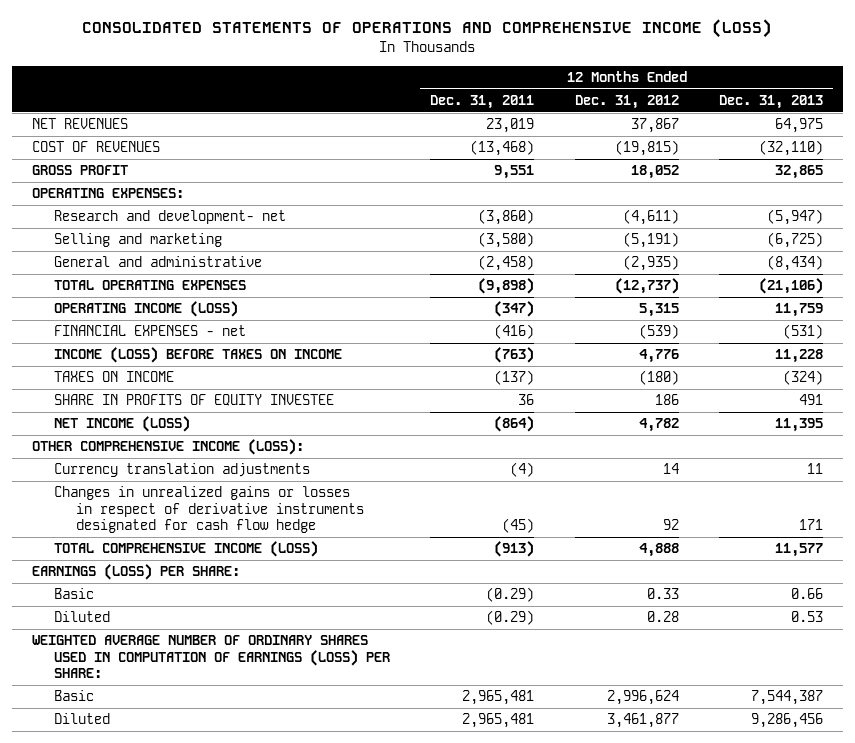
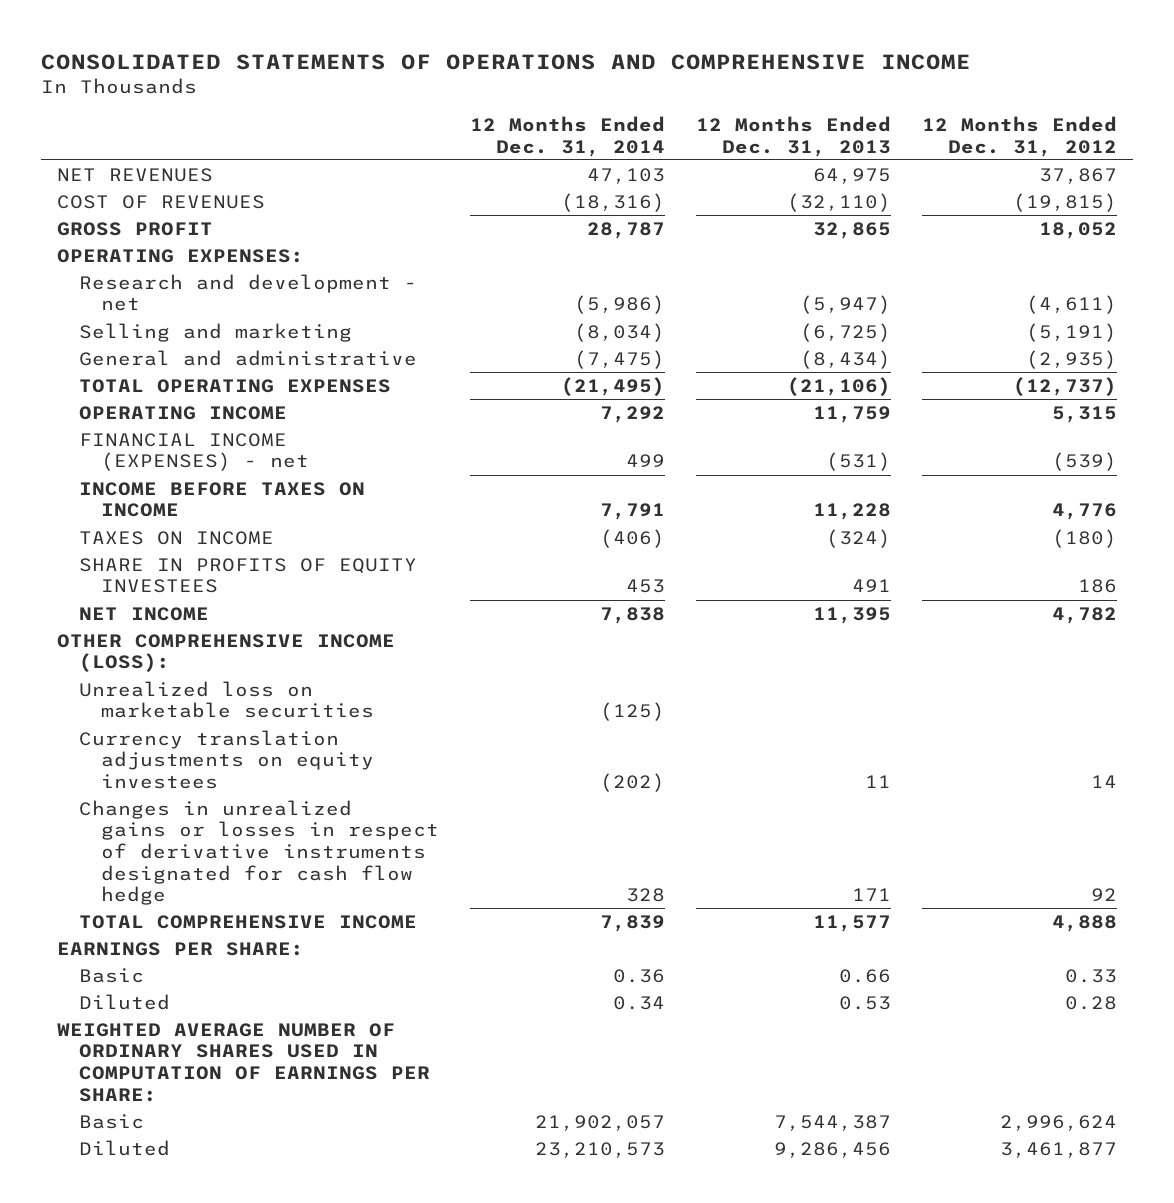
[82,19,773,39] CONSOLIDATED STATEMENTS OF OPERATIONS AND COMPREHENSIVE INCOME (LOSS) -> [41,54,972,71] CONSOLIDATED STATEMENTS OF OPERATIONS AND COMPREHENSIVE INCOME
[430,95,535,110] Dec. 31, 2011 -> none
none -> [469,116,665,157] 12 Months Ended Dec. 31, 2014
[53,210,286,225] Research and development- net -> [78,273,417,312] Research and development - net
[53,301,238,318] OPERATING INCOME (LOSS) -> [78,405,287,420] OPERATING INCOME
[53,325,246,337] FINANCIAL EXPENSES - net -> [78,432,309,472] FINANCIAL INCOME (EXPENSES) - net
[53,347,342,364] INCOME (LOSS) BEFORE TAXES ON INCOME -> [78,481,365,518] INCOME BEFORE TAXES ON INCOME
[53,394,334,407] SHARE IN PROFITS OF EQUITY INVESTEE -> [78,557,417,594] SHARE IN PROFITS OF EQUITY INVESTEES
[53,416,190,433] NET INCOME (LOSS) -> [78,606,209,621] NET INCOME
none -> [78,680,374,719] Unrealized loss on marketable securities
[53,463,310,478] Currency translation adjustments -> [78,729,374,789] Currency translation adjustments on equity investees
[53,541,318,558] TOTAL COMPREHENSIVE INCOME (LOSS) -> [78,914,417,929] TOTAL COMPREHENSIVE INCOME
[32,564,241,581] EARNINGS (LOSS) PER SHARE: -> [56,941,304,956] EARNINGS PER SHARE:
[32,635,390,679] WEIGHTED AVERAGE NUMBER OF ORDINARY SHARES USED IN COMPUTATION OF EARNINGS (LOSS) PER SHARE: -> [56,1022,430,1102] WEIGHTED AVERAGE NUMBER OF ORDINARY SHARES USED IN COMPUTATION OF EARNINGS PER SHARE:

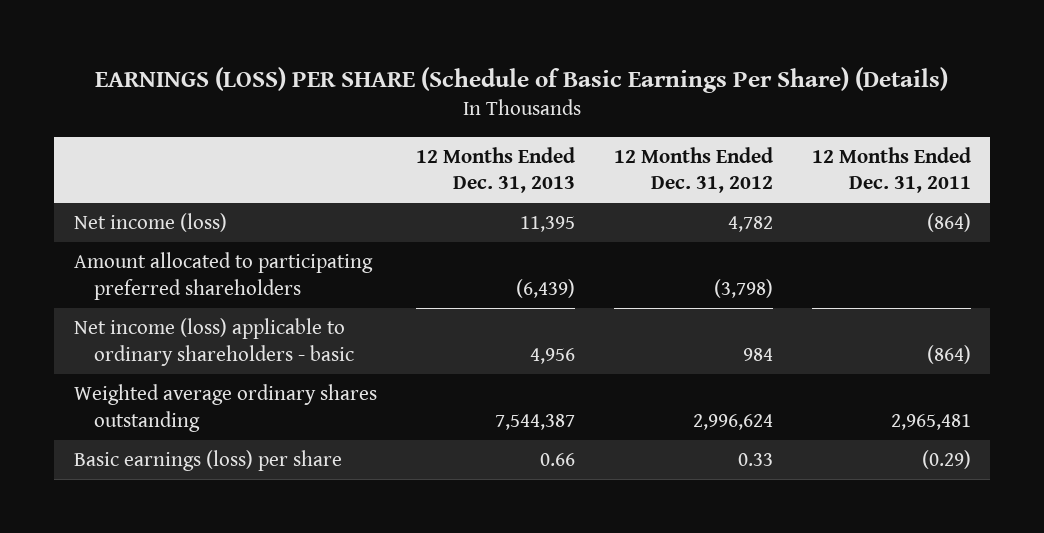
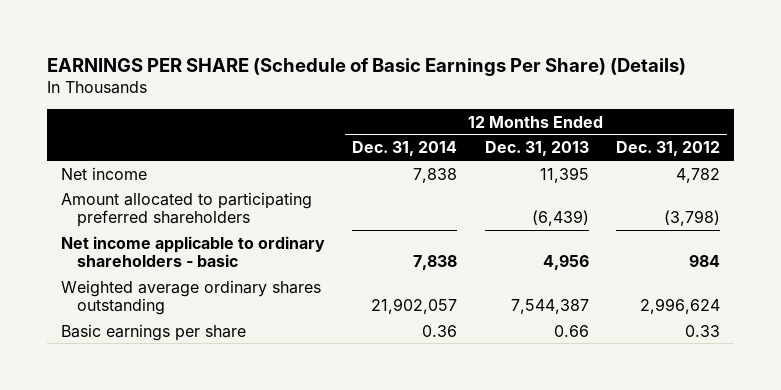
[95,66,949,93] EARNINGS (LOSS) PER SHARE (Schedule of Basic Earnings Per Share) (Details) -> [47,57,687,76] EARNINGS PER SHARE (Schedule of Basic Earnings Per Share) (Details)
[811,146,971,194] 12 Months Ended Dec. 31, 2011 -> none
none -> [352,141,458,157] Dec. 31, 2014
[73,213,227,233] Net income (loss) -> [60,166,147,180] Net income
[73,318,355,366] Net income (loss) applicable to ordinary shareholders - basic -> [60,235,325,268] Net income applicable to ordinary shareholders - basic
[73,450,342,472] Basic earnings (loss) per share -> [60,323,246,341] Basic earnings per share

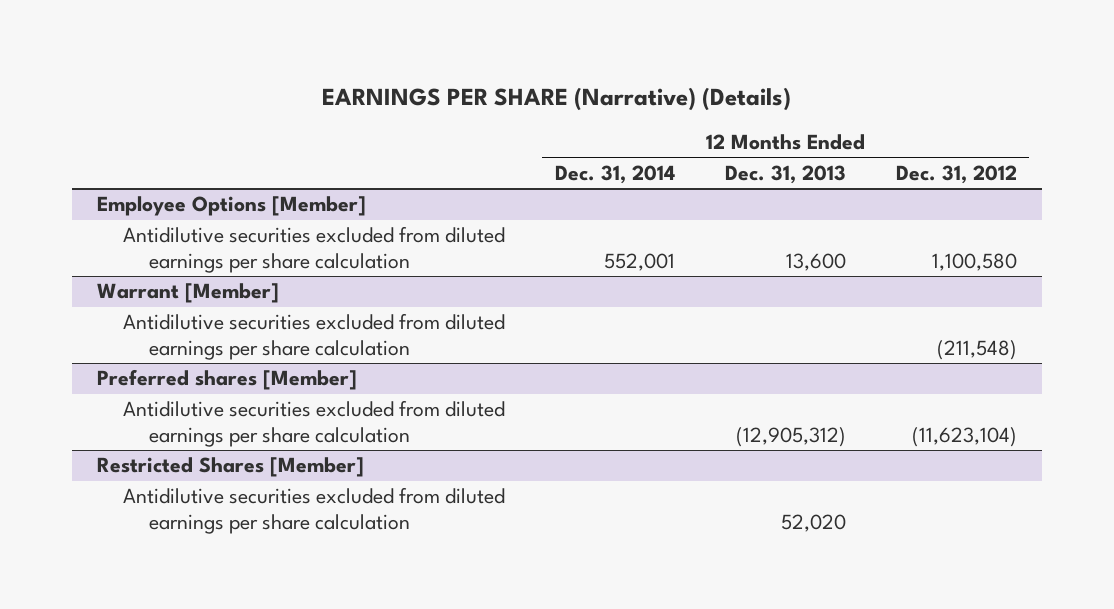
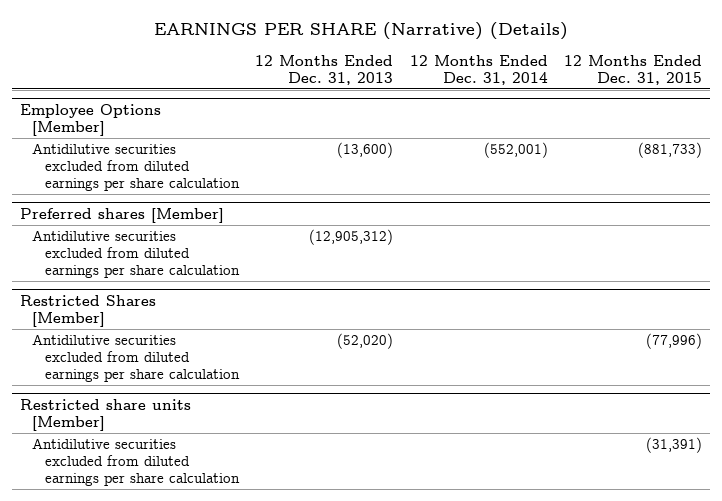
[895,164,1017,184] Dec. 31, 2012 -> none
none -> [563,54,702,85] 12 Months Ended Dec. 31, 2015
[97,283,280,304] Warrant [Member] -> none
[122,313,505,360] Antidilutive securities excluded from diluted earnings per share calculation -> none
[603,252,675,271] 552,001 -> [483,142,548,159] (552,001)
[785,252,846,271] 13,600 -> [337,142,394,159] (13,600)
[780,513,846,532] 52,020 -> [337,333,394,350] (52,020)
none -> [20,398,192,431] Restricted share units [Member]
none -> [32,438,240,487] Antidilutive securities excluded from diluted earnings per share calculation

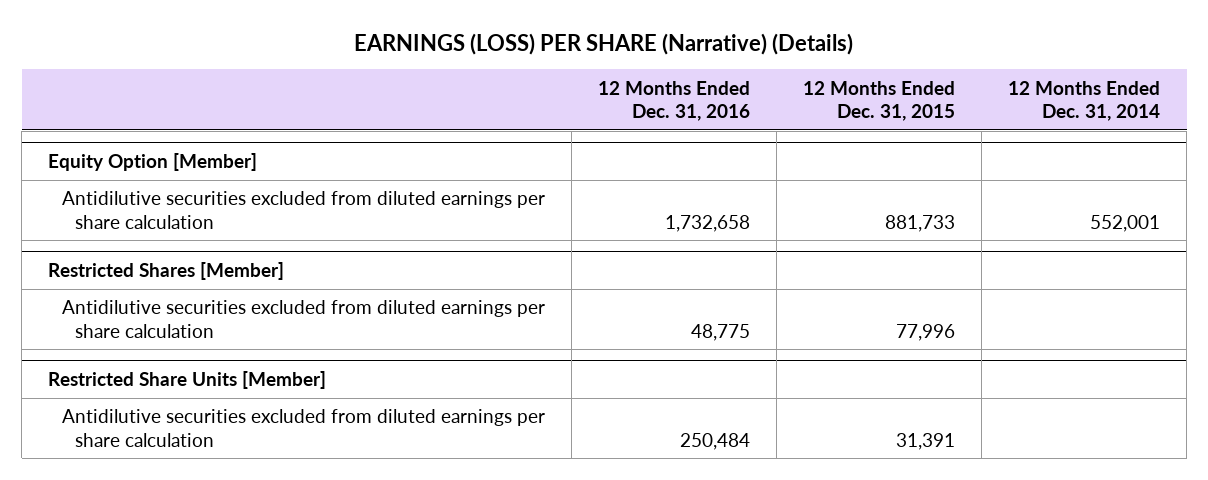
[154,21,569,40] EARNINGS PER SHARE (Narrative) (Details) -> [354,32,854,55] EARNINGS (LOSS) PER SHARE (Narrative) (Details)
[255,54,394,85] 12 Months Ended Dec. 31, 2013 -> none
none -> [597,80,750,121] 12 Months Ended Dec. 31, 2016
[20,207,225,223] Preferred shares [Member] -> none
[32,230,240,279] Antidilutive securities excluded from diluted earnings per share calculation -> none
[20,103,162,136] Employee Options [Member] -> [48,152,258,171] Equity Option [Member]
[483,142,548,159] (552,001) -> [1090,214,1161,232] 552,001
[637,142,702,159] (881,733) -> [885,214,956,232] 881,733
[645,333,702,350] (77,996) -> [896,323,956,341] 77,996
[20,398,192,431] Restricted share units [Member] -> [48,370,327,389] Restricted Share Units [Member]
[645,437,702,454] (31,391) -> [896,432,956,450] 31,391

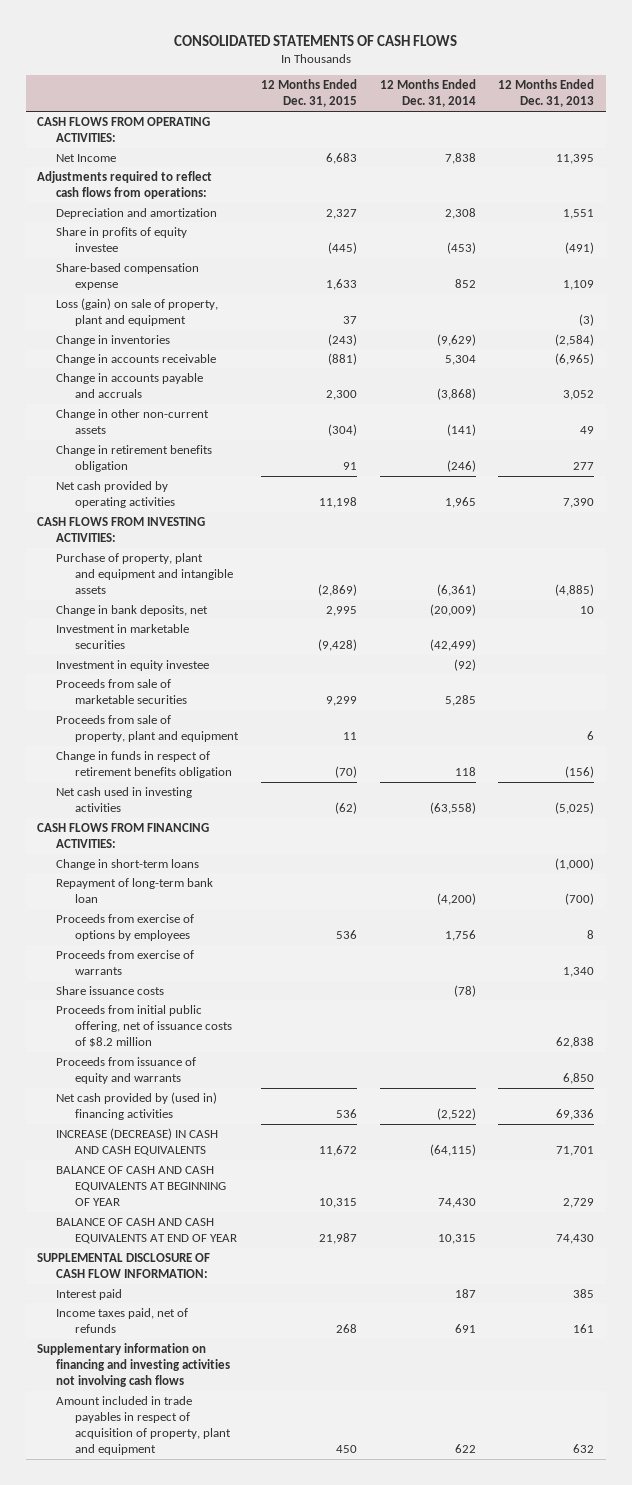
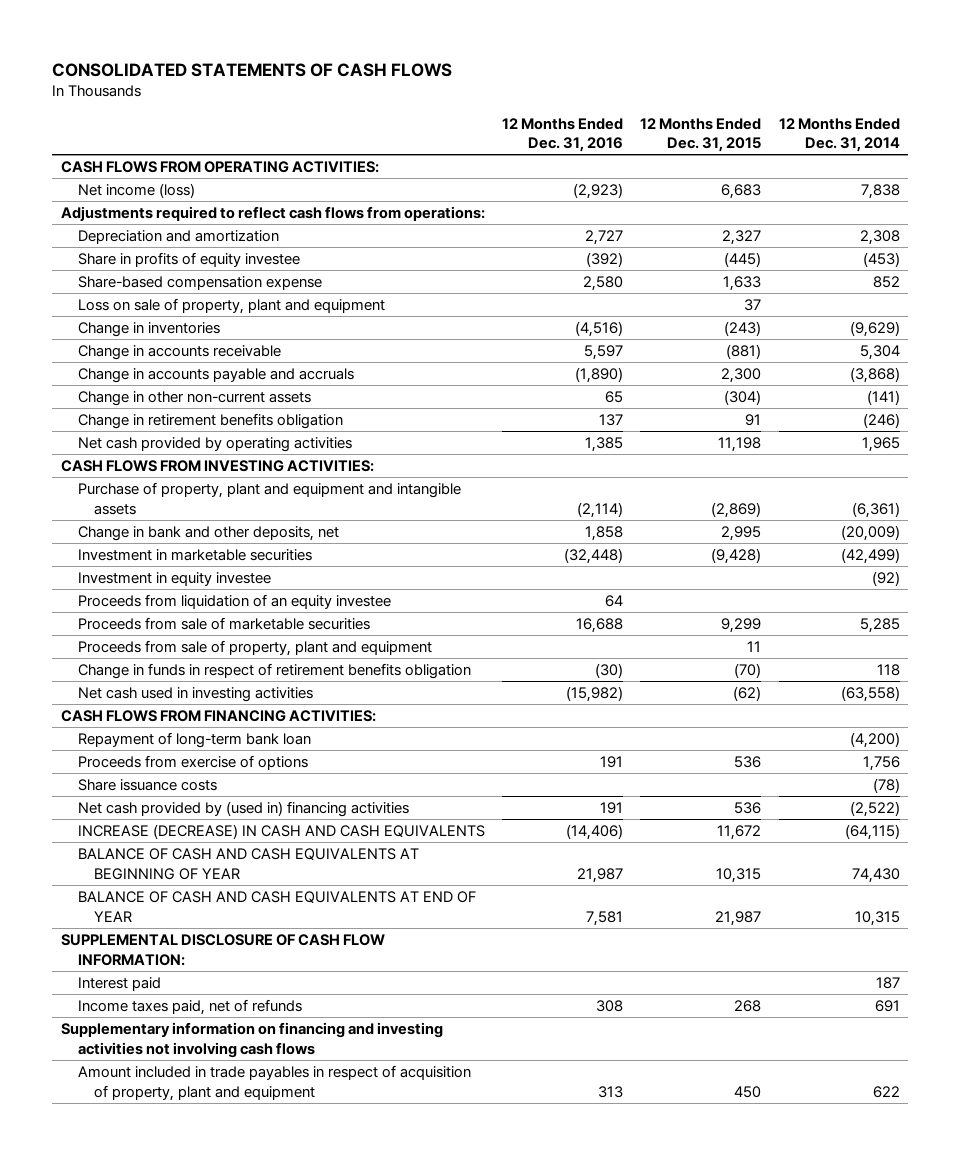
[498,79,595,108] 12 Months Ended Dec. 31, 2013 -> none
none -> [502,117,624,153] 12 Months Ended Dec. 31, 2016
[56,153,117,162] Net Income -> [77,183,195,199] Net income (loss)
[56,297,219,327] Loss (gain) on sale of property, plant and equipment -> [77,298,385,315] Loss on sale of property, plant and equipment
[56,604,209,616] Change in bank deposits, net -> [77,526,339,542] Change in bank and other deposits, net
none -> [77,594,391,610] Proceeds from liquidation of an equity investee
[56,858,200,870] Change in short-term loans -> none
[56,949,195,976] Proceeds from exercise of warrants -> none
[56,913,195,942] Proceeds from exercise of options by employees -> [77,755,308,771] Proceeds from exercise of options
[56,1004,233,1048] Proceeds from initial public offering, net of issuance costs of $8.2 million -> none
[56,1056,197,1085] Proceeds from issuance of equity and warrants -> none

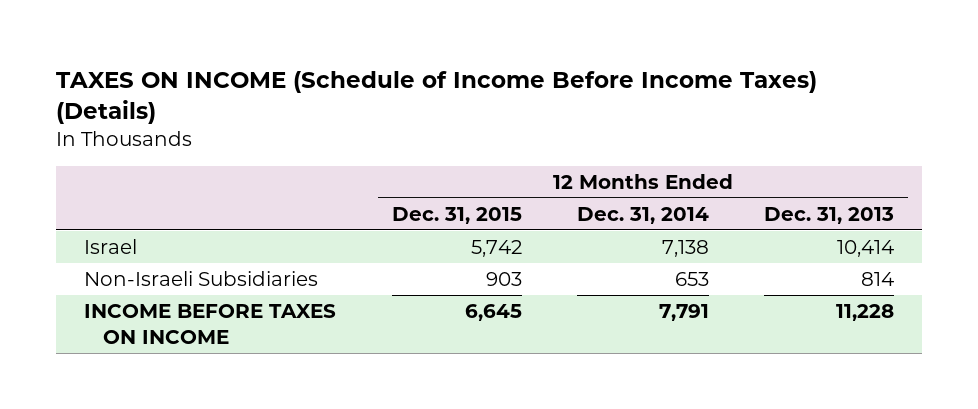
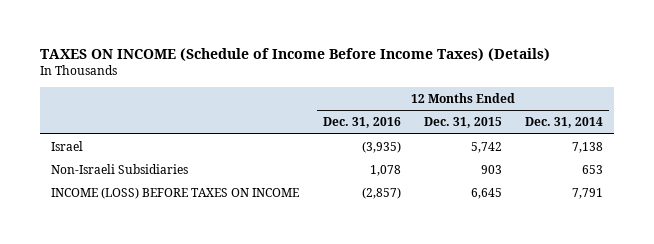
[764,206,895,224] Dec. 31, 2013 -> none
none -> [322,117,401,129] Dec. 31, 2016
[84,303,337,345] INCOME BEFORE TAXES ON INCOME -> [51,187,300,200] INCOME (LOSS) BEFORE TAXES ON INCOME

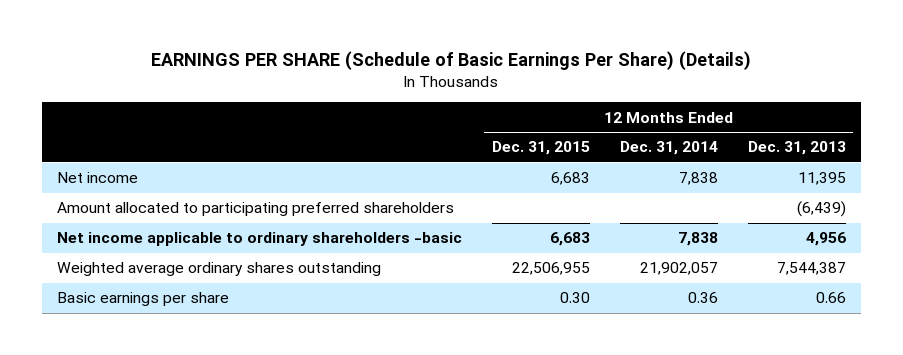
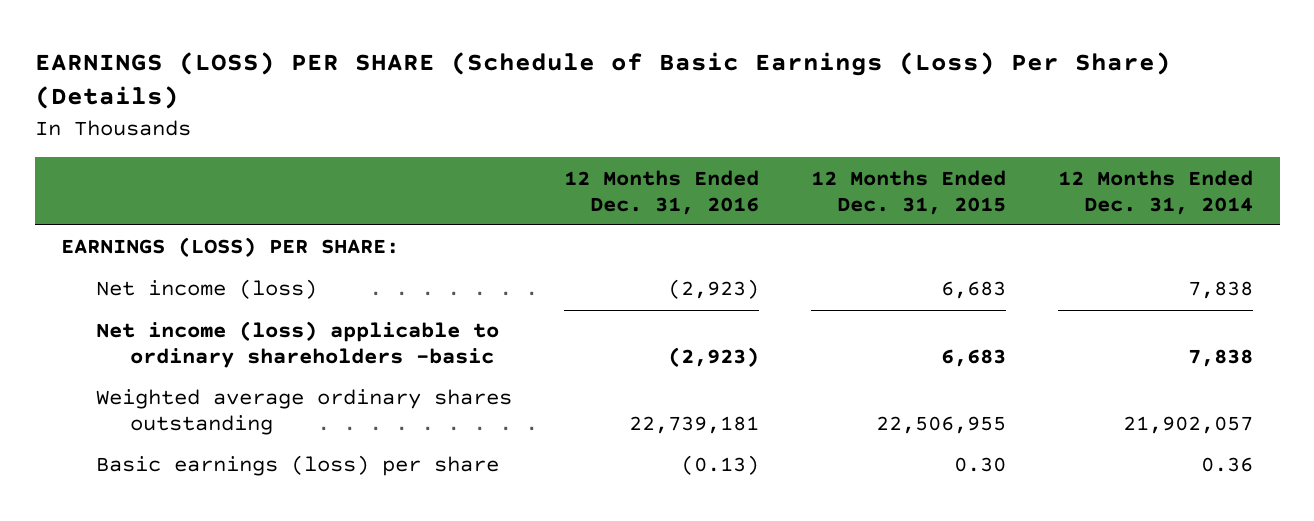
[151,50,752,70] EARNINGS PER SHARE (Schedule of Basic Earnings Per Share) (Details) -> [34,51,1171,110] EARNINGS (LOSS) PER SHARE (Schedule of Basic Earnings (Loss) Per Share) (Details)
[747,141,846,156] Dec. 31, 2013 -> none
none -> [563,169,759,215] 12 Months Ended Dec. 31, 2016
[56,202,454,217] Amount allocated to participating preferred shareholders -> none
none -> [60,237,399,258] EARNINGS (LOSS) PER SHARE:
[56,172,138,184] Net income -> [95,279,317,300] Net income (loss)
[56,232,462,247] Net income applicable to ordinary shareholders -basic -> [95,321,499,369] Net income (loss) applicable to ordinary shareholders -basic
[56,292,229,307] Basic earnings per share -> [95,455,499,477] Basic earnings (loss) per share

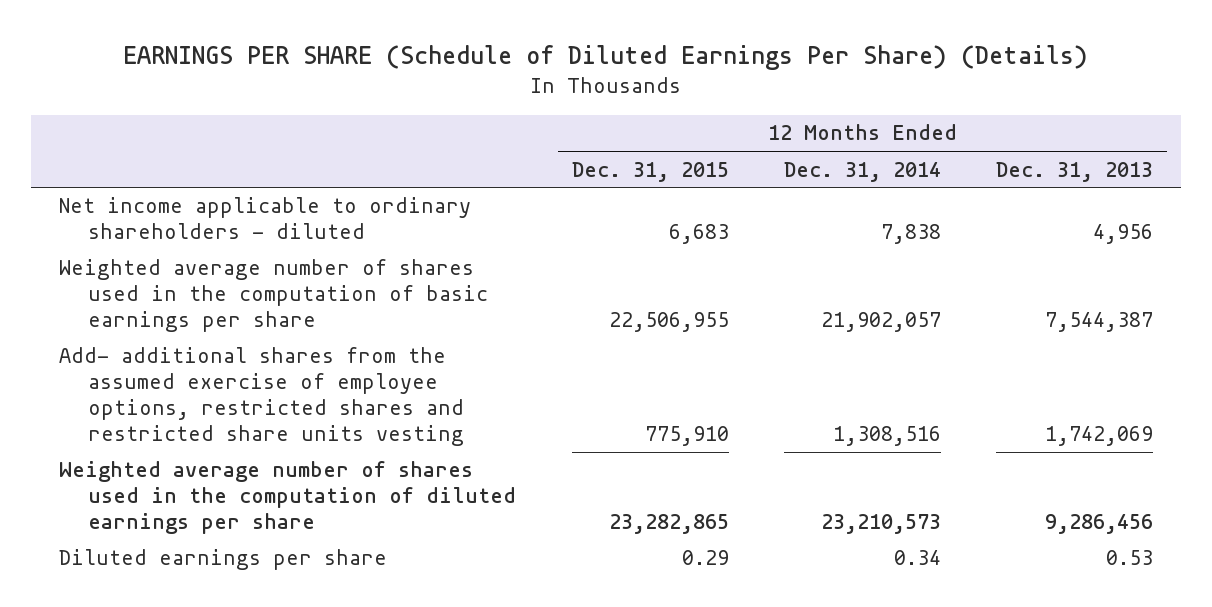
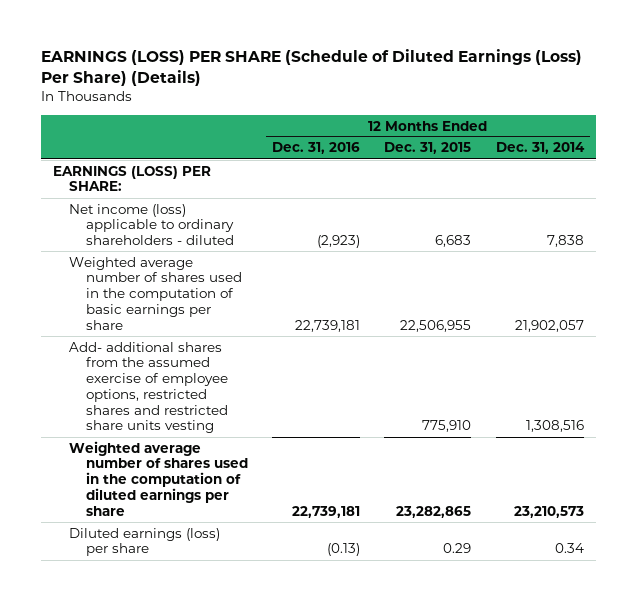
[123,45,1089,71] EARNINGS PER SHARE (Schedule of Diluted Earnings Per Share) (Details) -> [41,49,583,87] EARNINGS (LOSS) PER SHARE (Schedule of Diluted Earnings (Loss) Per Share) (Details)
[996,161,1154,182] Dec. 31, 2013 -> none
none -> [271,142,360,155] Dec. 31, 2016
none -> [53,165,212,192] EARNINGS (LOSS) PER SHARE:
[58,197,471,240] Net income applicable to ordinary shareholders - diluted -> [69,203,234,246] Net income (loss) applicable to ordinary shareholders - diluted
[58,549,387,571] Diluted earnings per share -> [69,527,221,557] Diluted earnings (loss) per share

